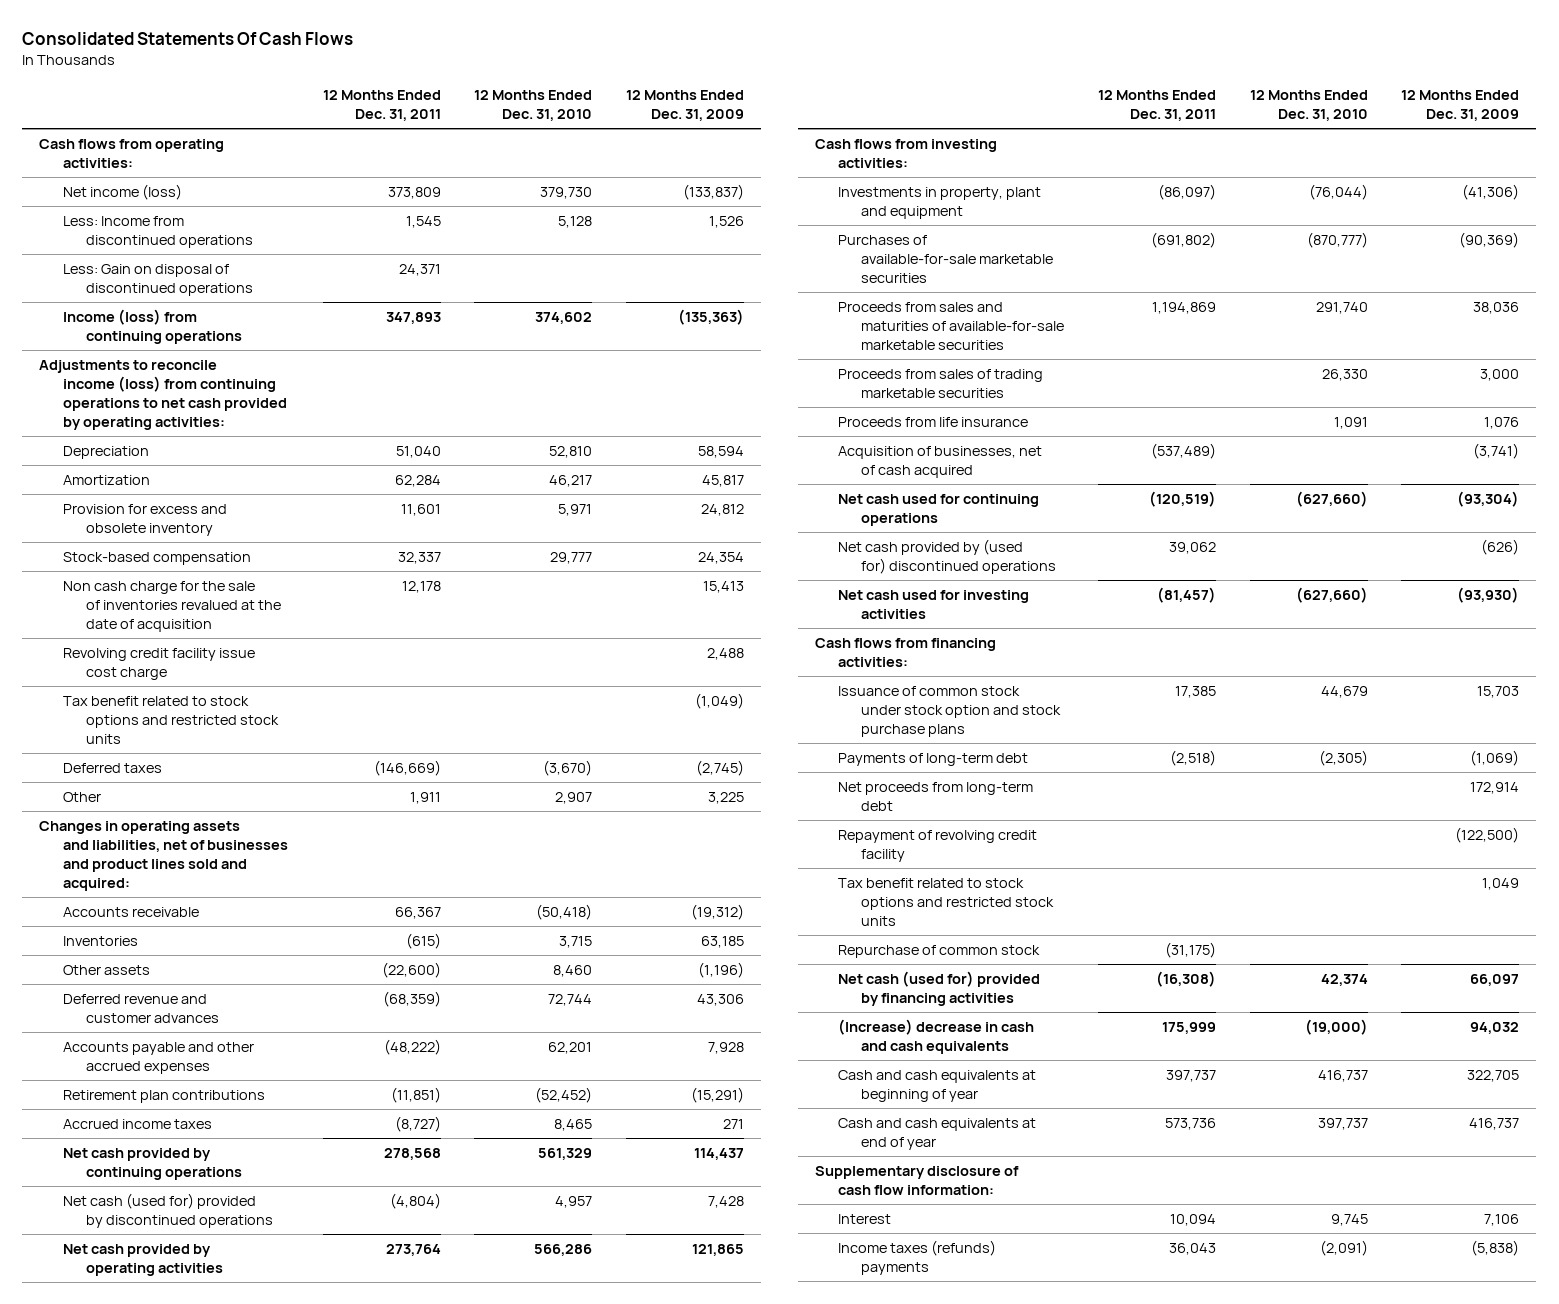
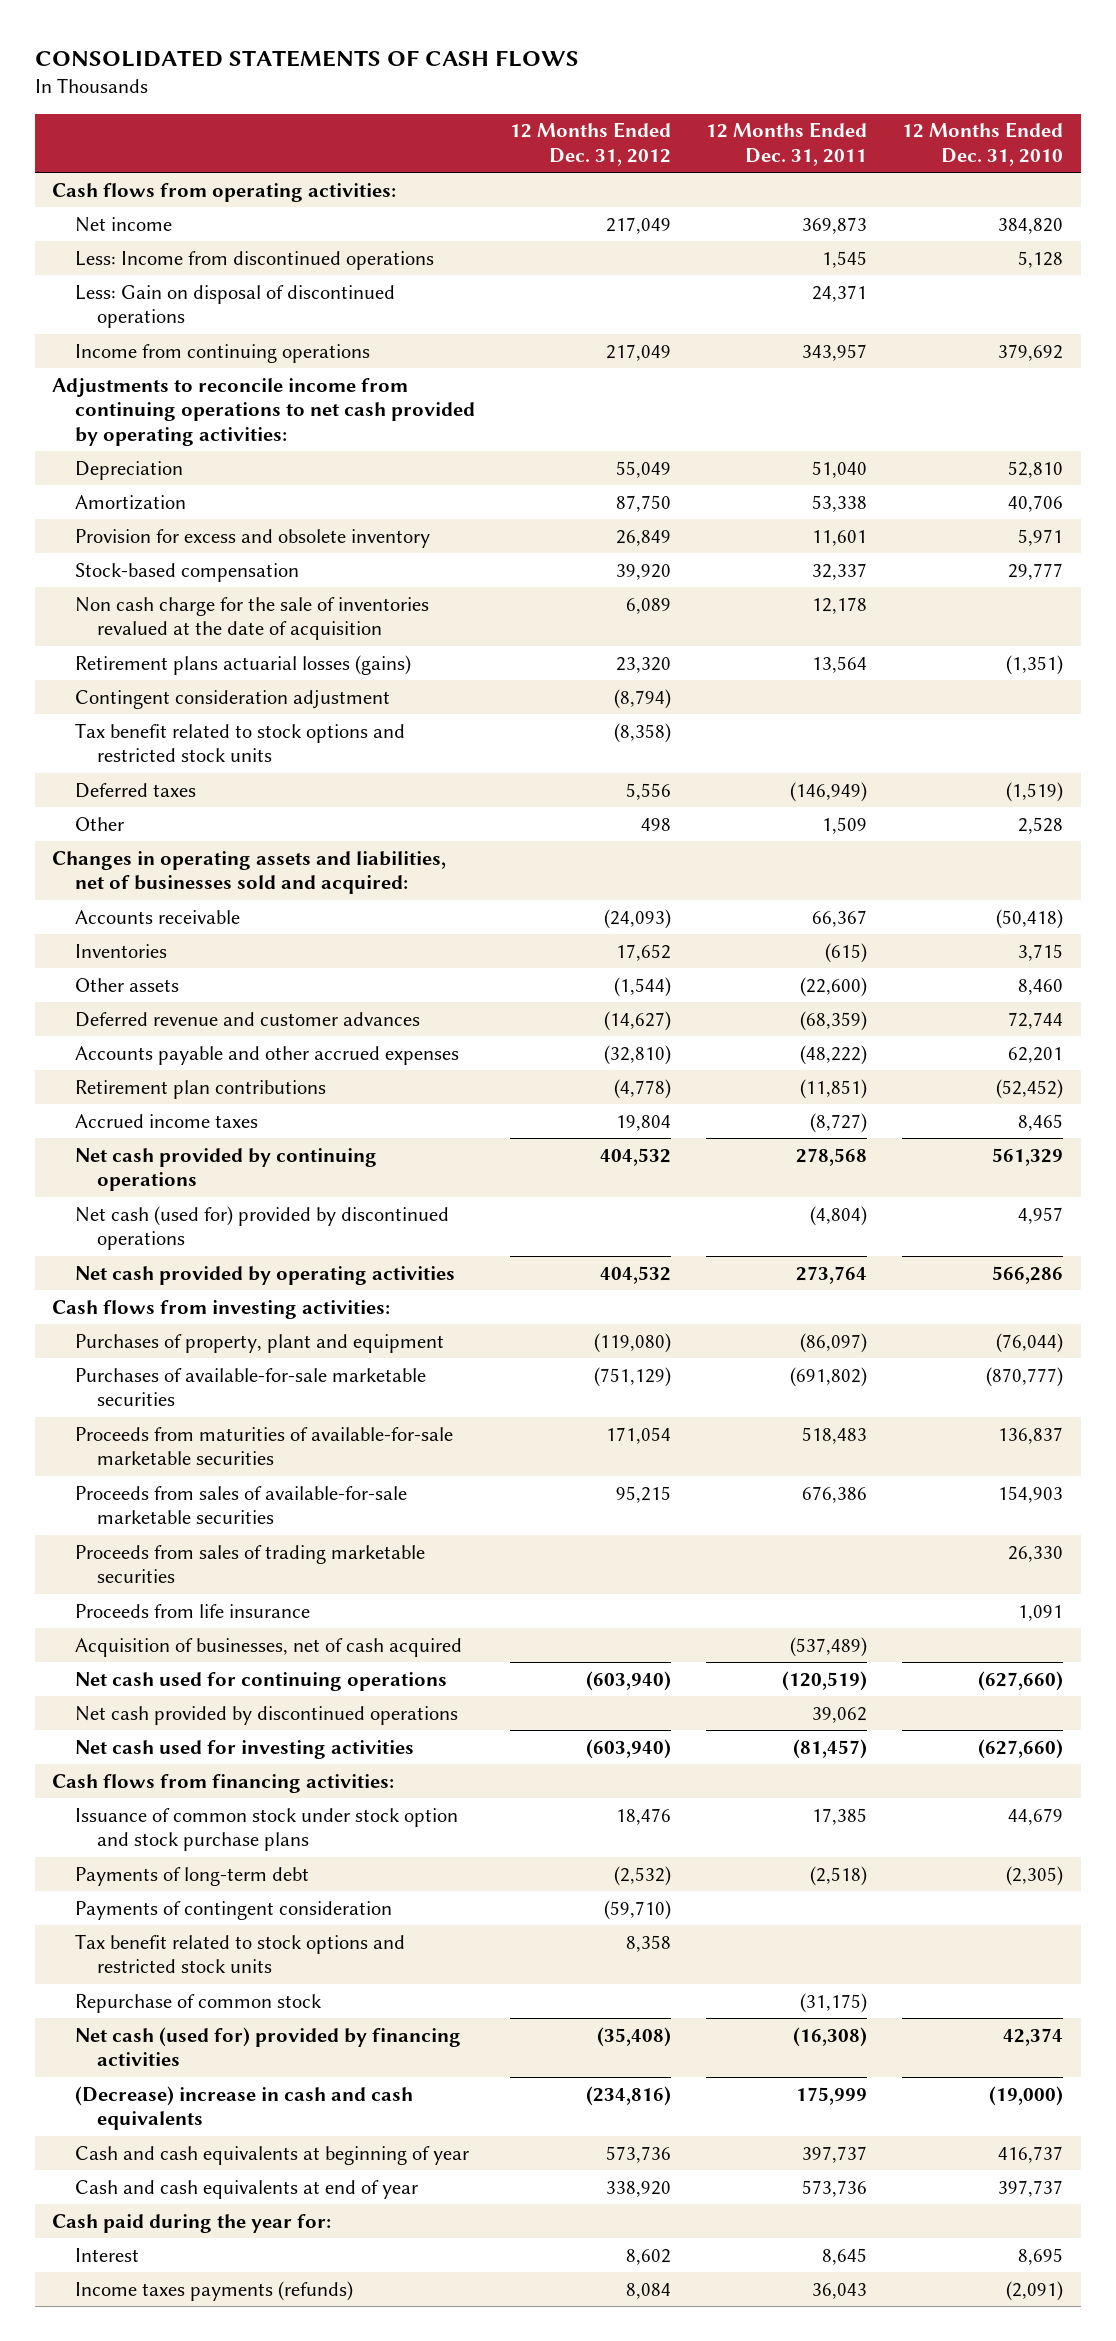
[22,32,354,46] Consolidated Statements Of Cash Flows -> [34,50,579,68] CONSOLIDATED STATEMENTS OF CASH FLOWS
[626,89,745,121] 12 Months Ended Dec. 31, 2009 -> none
none -> [509,122,671,166] 12 Months Ended Dec. 31, 2012
[62,183,182,200] Net income (loss) -> [74,216,172,232] Net income
[387,186,441,199] 373,809 -> [802,216,868,234] 369,873
[540,186,593,199] 379,730 -> [998,217,1064,234] 384,820
[62,308,242,344] Income (loss) from continuing operations -> [74,343,370,363] Income from continuing operations
[385,311,441,324] 347,893 -> [802,343,868,361] 343,957
[535,311,593,324] 374,602 -> [998,343,1064,361] 379,692
[39,359,287,430] Adjustments to reconcile income (loss) from continuing operations to net cash provided by operating activities: -> [52,377,475,446] Adjustments to reconcile income from continuing operations to net cash provided by operating activities:
[394,474,441,487] 62,284 -> [812,494,868,512] 53,338
[549,474,593,487] 46,217 -> [1008,494,1064,512] 40,706
[62,647,255,680] Revolving credit facility issue cost charge -> none
none -> [74,654,411,675] Retirement plans actuarial losses (gains)
none -> [74,689,390,709] Contingent consideration adjustment
[373,759,441,776] (146,669) -> [790,781,868,802] (146,949)
[543,759,593,776] (3,670) -> [1006,781,1064,802] (1,519)
[409,791,441,804] 1,911 -> [822,816,868,834] 1,509
[555,791,593,804] 2,907 -> [1018,816,1064,834] 2,528
[39,820,288,891] Changes in operating assets and liabilities, net of businesses and product lines sold and acquired: -> [52,850,447,895] Changes in operating assets and liabilities, net of businesses sold and acquired:
[837,186,1041,219] Investments in property, plant and equipment -> [74,1333,444,1353] Purchases of property, plant and equipment
none -> [74,1426,453,1466] Proceeds from maturities of available-for-sale marketable securities
[837,301,1065,350] Proceeds from sales and maturities of available-for-sale marketable securities -> [74,1485,407,1525] Proceeds from sales of available-for-sale marketable securities
[1151,301,1216,314] 1,194,869 -> [802,1485,868,1503] 676,386
[1315,301,1368,314] 291,740 -> [998,1485,1064,1503] 154,903
[837,538,1057,574] Net cash provided by (used for) discontinued operations -> [74,1705,458,1725] Net cash provided by discontinued operations
[837,781,1033,811] Net proceeds from long-term debt -> none
[837,829,1037,862] Repayment of revolving credit facility -> none
none -> [74,1900,392,1920] Payments of contingent consideration
[837,1018,1034,1054] (Increase) decrease in cash and cash equivalents -> [74,2085,413,2131] (Decrease) increase in cash and cash equivalents
[814,1165,1019,1195] Supplementary disclosure of cash flow information: -> none
none -> [52,2213,332,2233] Cash paid during the year for:
[1169,1213,1216,1226] 10,094 -> [822,2247,868,2265] 8,645
[1330,1213,1368,1226] 9,745 -> [1018,2247,1064,2265] 8,695
[837,1239,996,1275] Income taxes (refunds) payments -> [74,2280,353,2301] Income taxes payments (refunds)

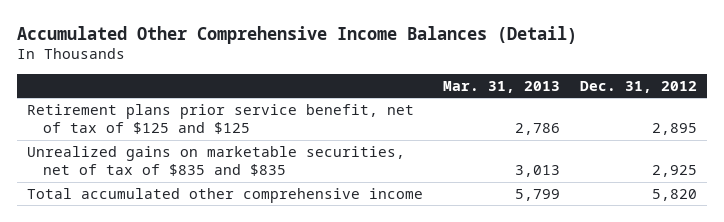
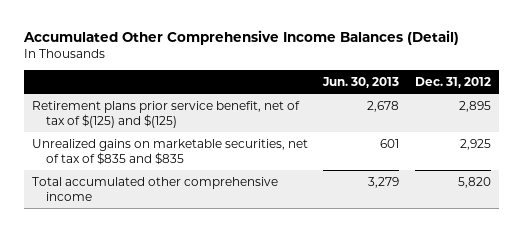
[443,80,561,93] Mar. 31, 2013 -> none
none -> [322,76,400,88] Jun. 30, 2013
[26,103,414,135] Retirement plans prior service benefit, net of tax of $125 and $125 -> [31,100,300,128] Retirement plans prior service benefit, net of tax of $(125) and $(125)

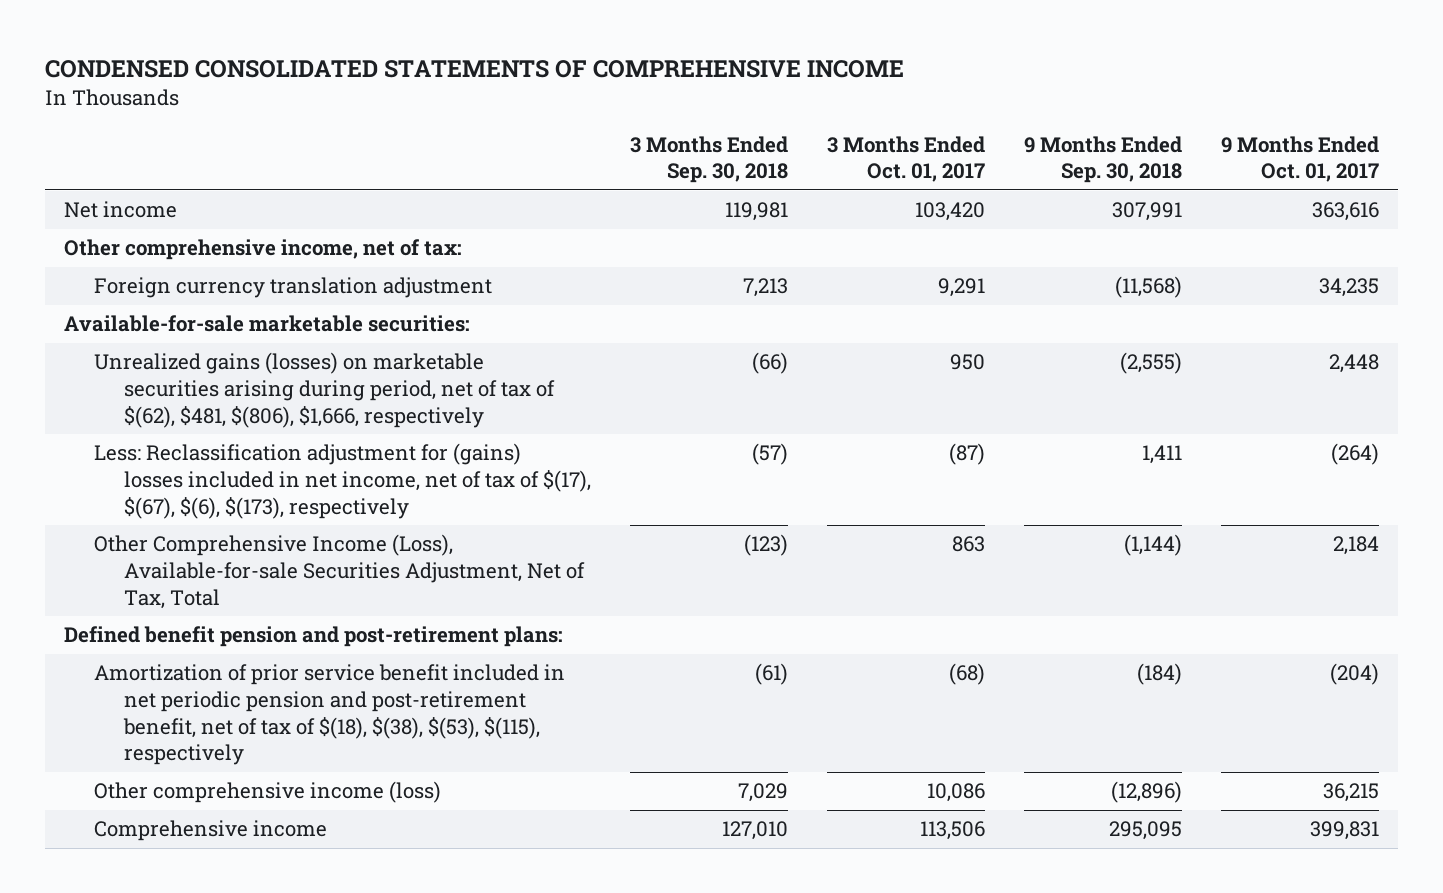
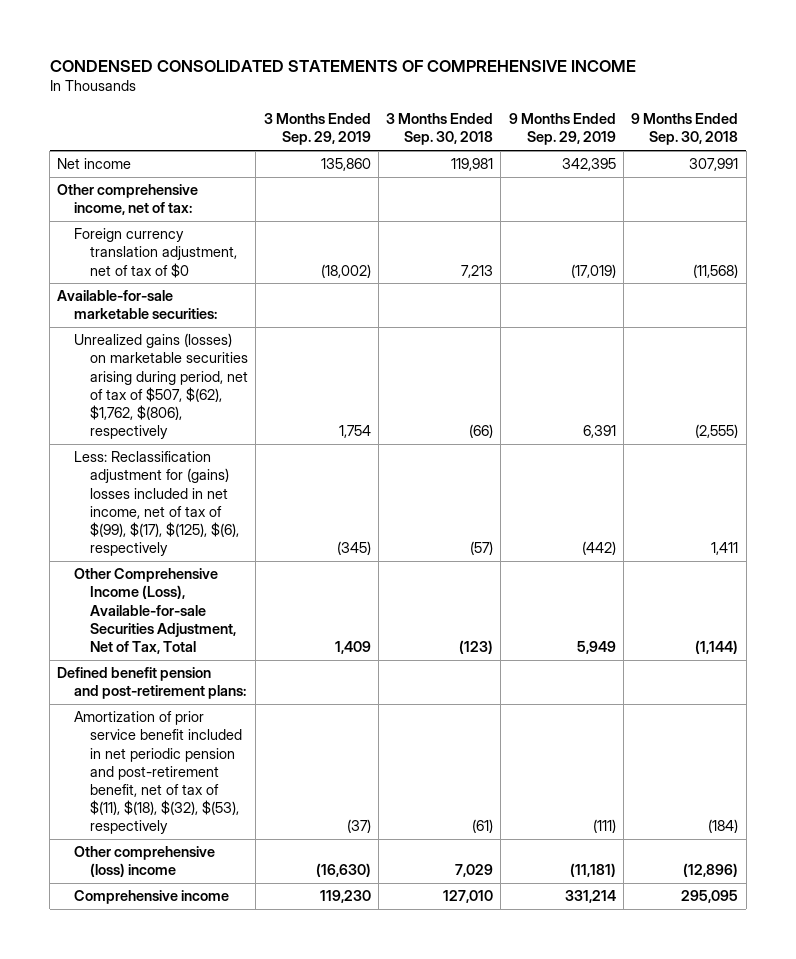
[826,135,985,183] 3 Months Ended Oct. 01, 2017 -> none
[1220,135,1379,183] 9 Months Ended Oct. 01, 2017 -> none
none -> [263,113,371,146] 3 Months Ended Sep. 29, 2019
none -> [508,113,616,146] 9 Months Ended Sep. 29, 2019
[94,277,493,299] Foreign currency translation adjustment -> [73,228,237,278] Foreign currency translation adjustment, net of tax of $0
[94,352,555,428] Unrealized gains (losses) on marketable securities arising during period, net of tax of $(62), $481, $(806), $1,666, respectively -> [73,333,248,439] Unrealized gains (losses) on marketable securities arising during period, net of tax of $507, $(62), $1,762, $(806), respectively
[94,443,591,519] Less: Reclassification adjustment for (gains) losses included in net income, net of tax of $(17), $(67), $(6), $(173), respectively -> [73,451,239,556] Less: Reclassification adjustment for (gains) losses included in net income, net of tax of $(99), $(17), $(125), $(6), respectively
[94,664,566,766] Amortization of prior service benefit included in net periodic pension and post-retirement benefit, net of tax of $(18), $(38), $(53), $(115), respectively -> [73,711,242,834] Amortization of prior service benefit included in net periodic pension and post-retirement benefit, net of tax of $(11), $(18), $(32), $(53), respectively
[94,781,442,804] Other comprehensive income (loss) -> [73,846,215,878] Other comprehensive (loss) income

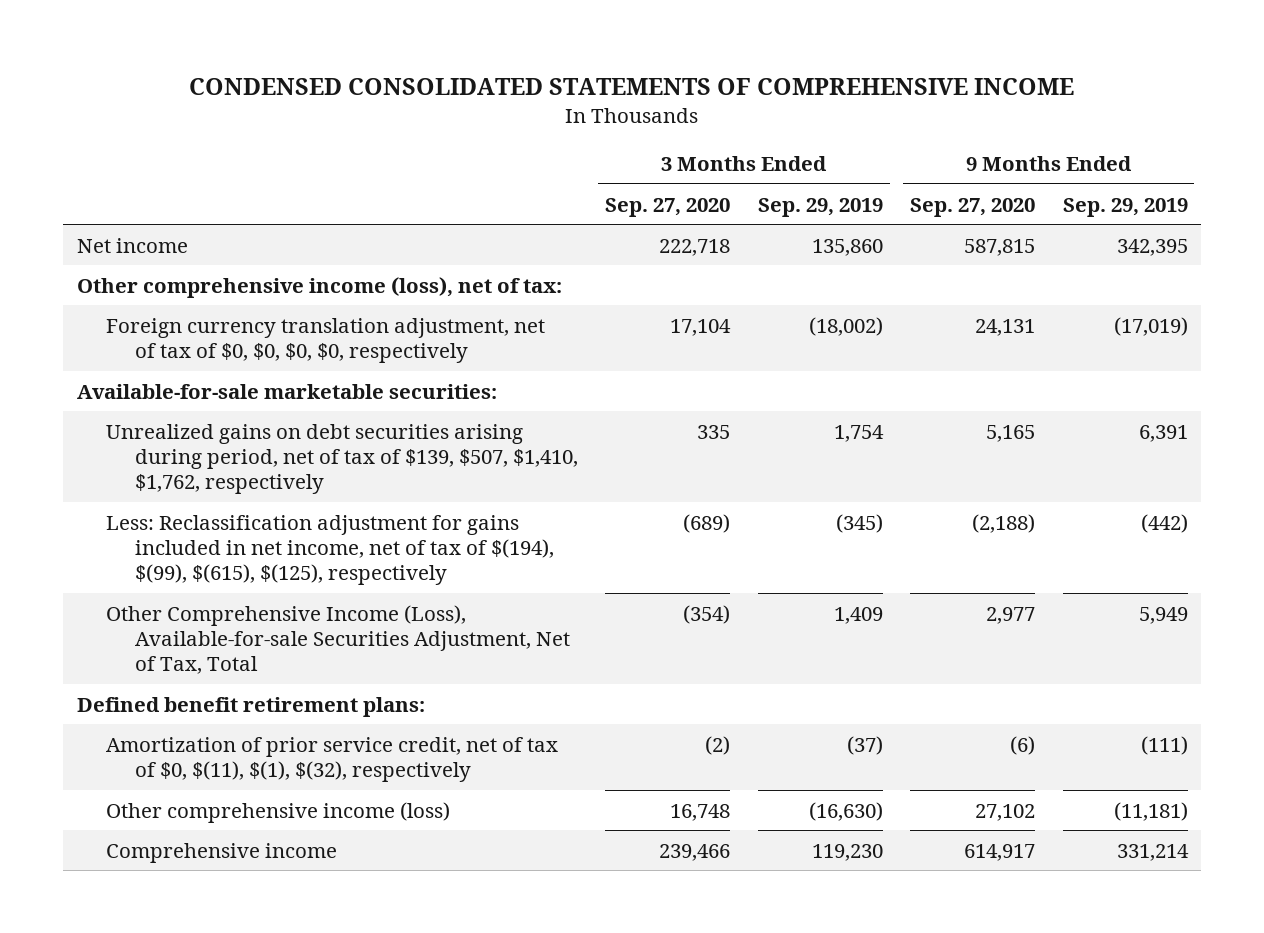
[386,113,494,146] 3 Months Ended Sep. 30, 2018 -> none
[631,113,739,146] 9 Months Ended Sep. 30, 2018 -> none
none -> [605,197,731,217] Sep. 27, 2020
none -> [910,197,1036,217] Sep. 27, 2020
[57,184,199,216] Other comprehensive income, net of tax: -> [76,276,562,298] Other comprehensive income (loss), net of tax:
[73,228,237,278] Foreign currency translation adjustment, net of tax of $0 -> [105,317,545,364] Foreign currency translation adjustment, net of tax of $0, $0, $0, $0, respectively
[73,333,248,439] Unrealized gains (losses) on marketable securities arising during period, net of tax of $507, $(62), $1,762, $(806), respectively -> [105,423,578,495] Unrealized gains on debt securities arising during period, net of tax of $139, $507, $1,410, $1,762, respectively
[73,451,239,556] Less: Reclassification adjustment for (gains) losses included in net income, net of tax of $(99), $(17), $(125), $(6), respectively -> [105,514,554,586] Less: Reclassification adjustment for gains included in net income, net of tax of $(194), $(99), $(615), $(125), respectively
[57,667,246,700] Defined benefit pension and post-retirement plans: -> [76,696,425,717] Defined benefit retirement plans:
[73,711,242,834] Amortization of prior service benefit included in net periodic pension and post-retirement benefit, net of tax of $(11), $(18), $(32), $(53), respectively -> [105,736,558,783] Amortization of prior service credit, net of tax of $0, $(11), $(1), $(32), respectively
[73,846,215,878] Other comprehensive (loss) income -> [105,801,450,823] Other comprehensive income (loss)

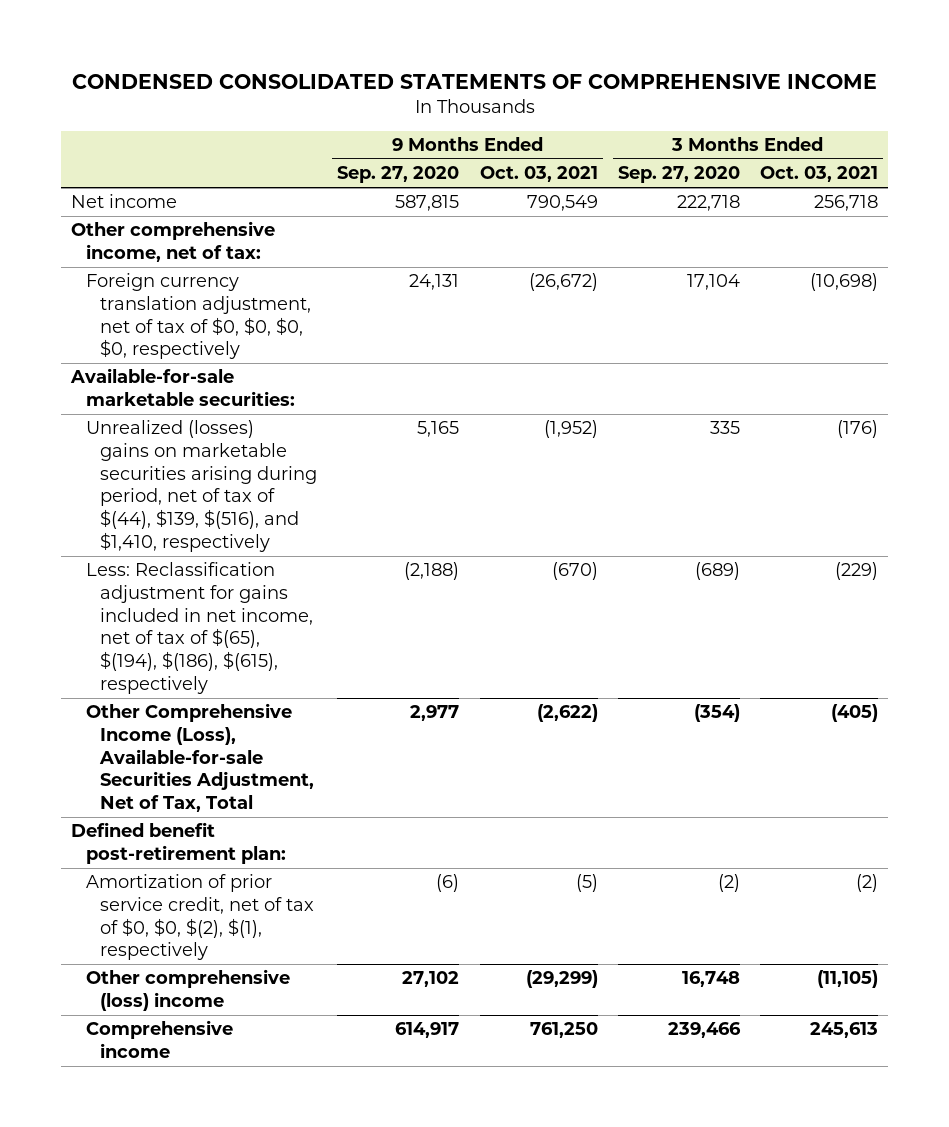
[757,197,883,217] Sep. 29, 2019 -> none
[1062,197,1188,217] Sep. 29, 2019 -> none
none -> [479,166,598,183] Oct. 03, 2021
none -> [760,166,879,183] Oct. 03, 2021
[76,276,562,298] Other comprehensive income (loss), net of tax: -> [70,221,275,263] Other comprehensive income, net of tax:
[105,423,578,495] Unrealized gains on debt securities arising during period, net of tax of $139, $507, $1,410, $1,762, respectively -> [85,420,318,552] Unrealized (losses) gains on marketable securities arising during period, net of tax of $(44), $139, $(516), and $1,410, respectively
[105,514,554,586] Less: Reclassification adjustment for gains included in net income, net of tax of $(194), $(99), $(615), $(125), respectively -> [85,562,314,694] Less: Reclassification adjustment for gains included in net income, net of tax of $(65), $(194), $(186), $(615), respectively
[76,696,425,717] Defined benefit retirement plans: -> [70,822,286,865] Defined benefit post-retirement plan:
[105,736,558,783] Amortization of prior service credit, net of tax of $0, $(11), $(1), $(32), respectively -> [85,874,315,961] Amortization of prior service credit, net of tax of $0, $0, $(2), $(1), respectively
[105,801,450,823] Other comprehensive income (loss) -> [85,969,290,1012] Other comprehensive (loss) income

